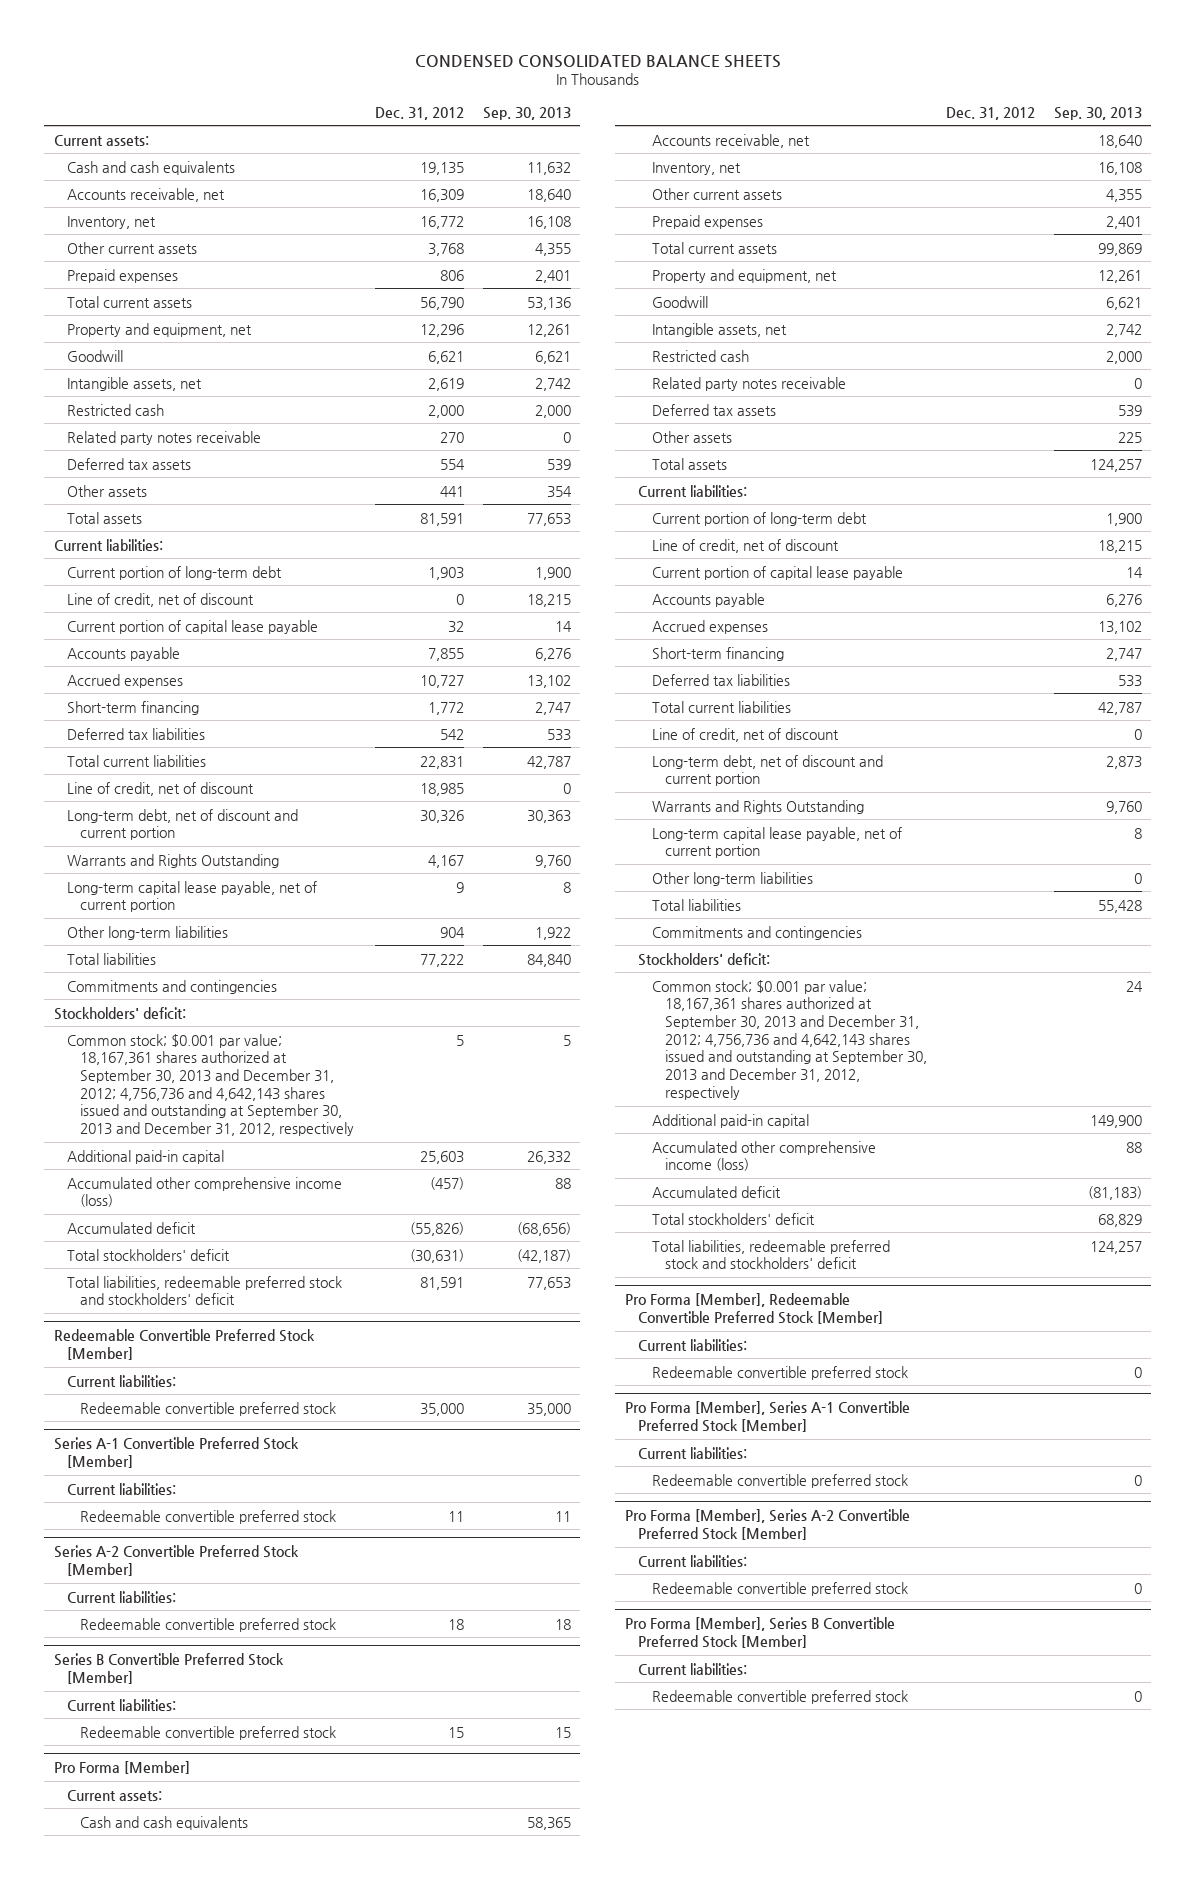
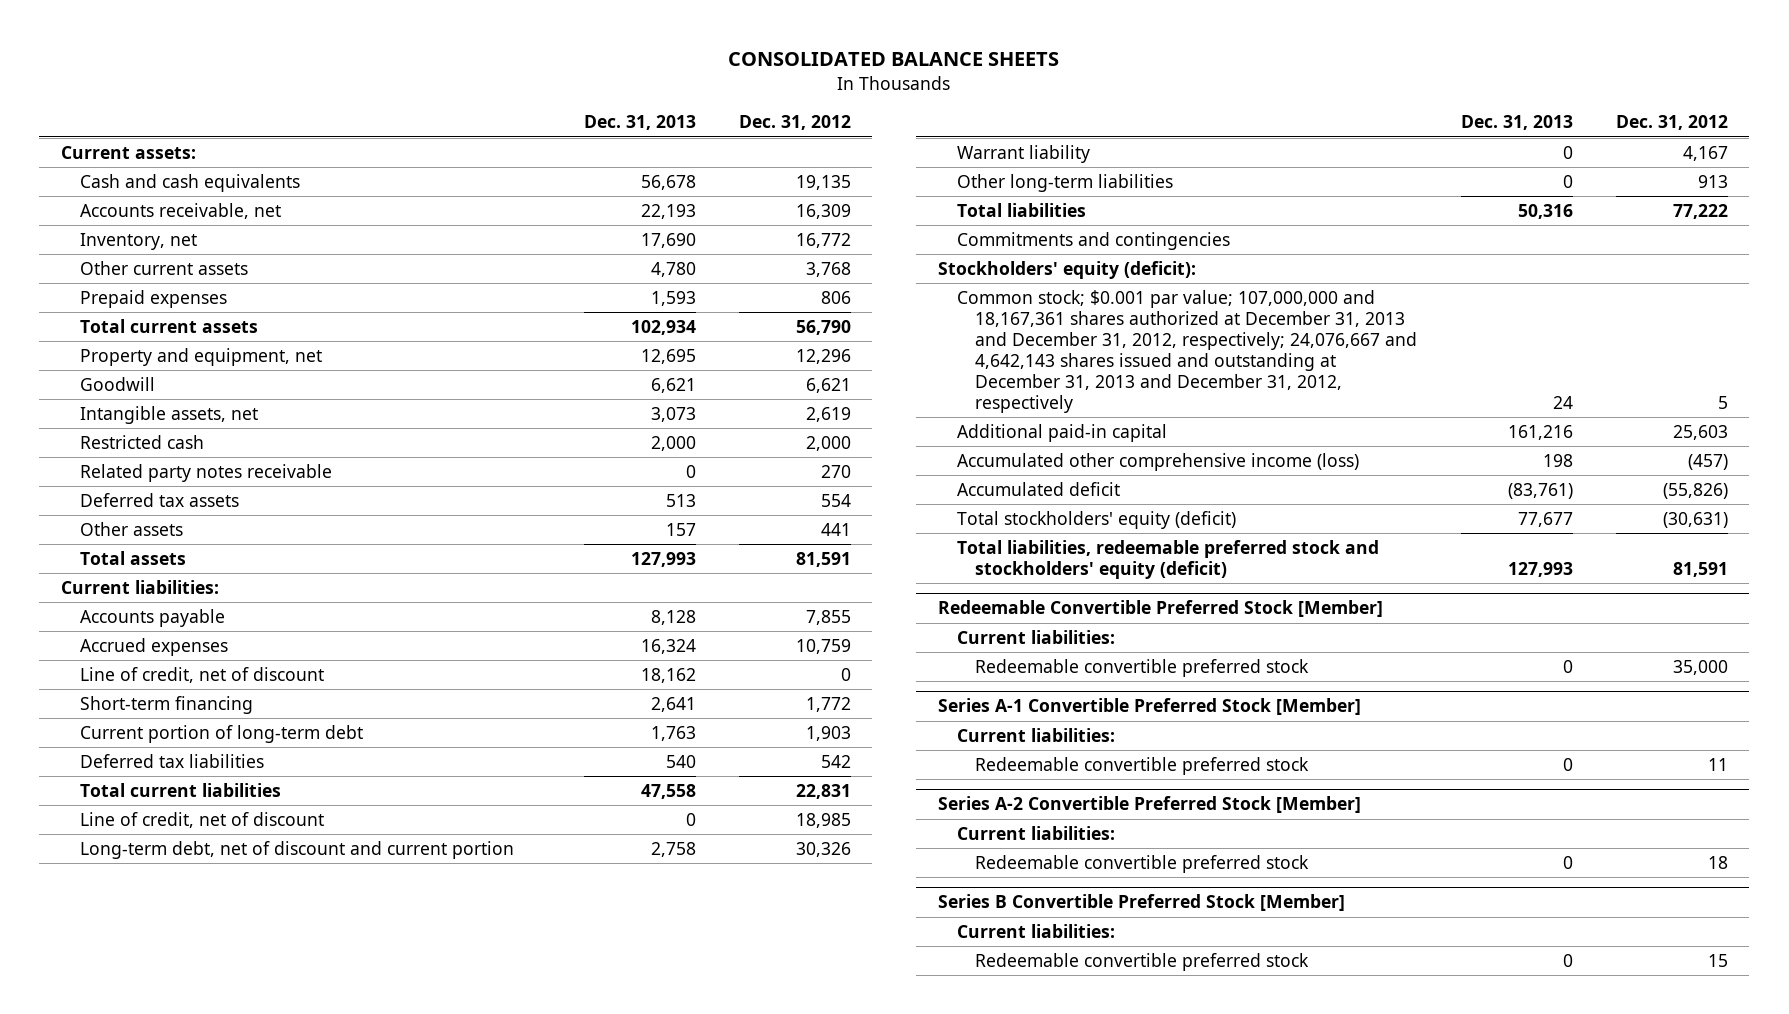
[414,54,781,68] CONDENSED CONSOLIDATED BALANCE SHEETS -> [728,52,1060,67] CONSOLIDATED BALANCE SHEETS
[482,106,571,120] Sep. 30, 2013 -> none
none -> [583,115,696,131] Dec. 31, 2013
[67,619,319,634] Current portion of capital lease payable -> none
[419,674,464,688] 10,727 -> [795,638,851,654] 10,759
[67,592,255,607] Line of credit, net of discount -> [79,666,324,683] Line of credit, net of discount
[67,565,283,580] Current portion of long-term debt -> [79,724,363,743] Current portion of long-term debt
[67,880,318,913] Long-term capital lease payable, net of current portion -> none
[67,853,280,868] Warrants and Rights Outstanding -> [956,144,1090,163] Warrant liability
[439,926,465,938] 904 -> [1697,174,1728,188] 913
[53,1006,186,1020] Stockholders' deficit: -> [937,260,1196,279] Stockholders' equity (deficit):
[67,1033,355,1137] Common stock; $0.001 par value; 18,167,361 shares authorized at September 30, 2013 and December 31, 2012; 4,756,736 and 4,642,143 shares issued and outstanding at September 30, 2013 and December 31, 2012, respectively -> [956,289,1418,413] Common stock; $0.001 par value; 107,000,000 and 18,167,361 shares authorized at December 31, 2013 and December 31, 2012, respectively; 24,076,667 and 4,642,143 shares issued and outstanding at December 31, 2013 and December 31, 2012, respectively
[67,1248,231,1261] Total stockholders' deficit -> [956,510,1236,529] Total stockholders' equity (deficit)
[67,1275,343,1306] Total liabilities, redeemable preferred stock and stockholders' deficit -> [956,539,1379,579] Total liabilities, redeemable preferred stock and stockholders' equity (deficit)
[53,1761,190,1775] Pro Forma [Member] -> none
[67,1789,163,1801] Current assets: -> none
[80,1815,249,1830] Cash and cash equivalents -> none
[651,133,810,148] Accounts receivable, net -> none
[651,161,741,175] Inventory, net -> none
[651,187,782,200] Other current assets -> none
[651,214,763,229] Prepaid expenses -> none
[651,241,777,254] Total current assets -> none
[651,268,837,283] Property and equipment, net -> none
[651,295,708,308] Goodwill -> none
[651,322,787,337] Intangible assets, net -> none
[651,349,749,362] Restricted cash -> none
[651,376,846,391] Related party notes receivable -> none
[651,403,776,416] Deferred tax assets -> none
[651,430,732,443] Other assets -> none
[651,457,727,470] Total assets -> none
[638,484,748,497] Current liabilities: -> none
[651,511,867,526] Current portion of long-term debt -> none
[651,538,839,553] Line of credit, net of discount -> none
[651,565,903,580] Current portion of capital lease payable -> none
[651,592,765,607] Accounts payable -> none
[651,619,768,634] Accrued expenses -> none
[651,646,784,661] Short-term financing -> none
[651,673,790,686] Deferred tax liabilities -> none
[651,700,791,713] Total current liabilities -> none
[651,727,839,742] Line of credit, net of discount -> none
[651,754,883,787] Long-term debt, net of discount and current portion -> none
[651,799,864,814] Warrants and Rights Outstanding -> none
[651,826,902,859] Long-term capital lease payable, net of current portion -> none
[651,871,813,886] Other long-term liabilities -> none
[651,898,741,911] Total liabilities -> none
[651,925,862,940] Commitments and contingencies -> none
[638,952,771,966] Stockholders' deficit: -> none
[651,979,927,1100] Common stock; $0.001 par value; 18,167,361 shares authorized at September 30, 2013 and December 31, 2012; 4,756,736 and 4,642,143 shares issued and outstanding at September 30, 2013 and December 31, 2012, respectively -> none
[651,1113,809,1128] Additional paid-in capital -> none
[651,1140,876,1172] Accumulated other comprehensive income (loss) -> none
[651,1185,781,1198] Accumulated deficit -> none
[651,1212,815,1225] Total stockholders' deficit -> none
[651,1239,890,1270] Total liabilities, redeemable preferred stock and stockholders' deficit -> none
[624,1293,884,1325] Pro Forma [Member], Redeemable Convertible Preferred Stock [Member] -> none
[638,1338,748,1351] Current liabilities: -> none
[651,1365,908,1380] Redeemable convertible preferred stock -> none
[624,1401,910,1433] Pro Forma [Member], Series A-1 Convertible Preferred Stock [Member] -> none
[638,1446,748,1459] Current liabilities: -> none
[651,1473,908,1488] Redeemable convertible preferred stock -> none
[624,1509,910,1541] Pro Forma [Member], Series A-2 Convertible Preferred Stock [Member] -> none
[638,1554,748,1567] Current liabilities: -> none
[651,1581,908,1596] Redeemable convertible preferred stock -> none
[624,1617,895,1649] Pro Forma [Member], Series B Convertible Preferred Stock [Member] -> none
[638,1662,748,1675] Current liabilities: -> none
[651,1689,908,1704] Redeemable convertible preferred stock -> none

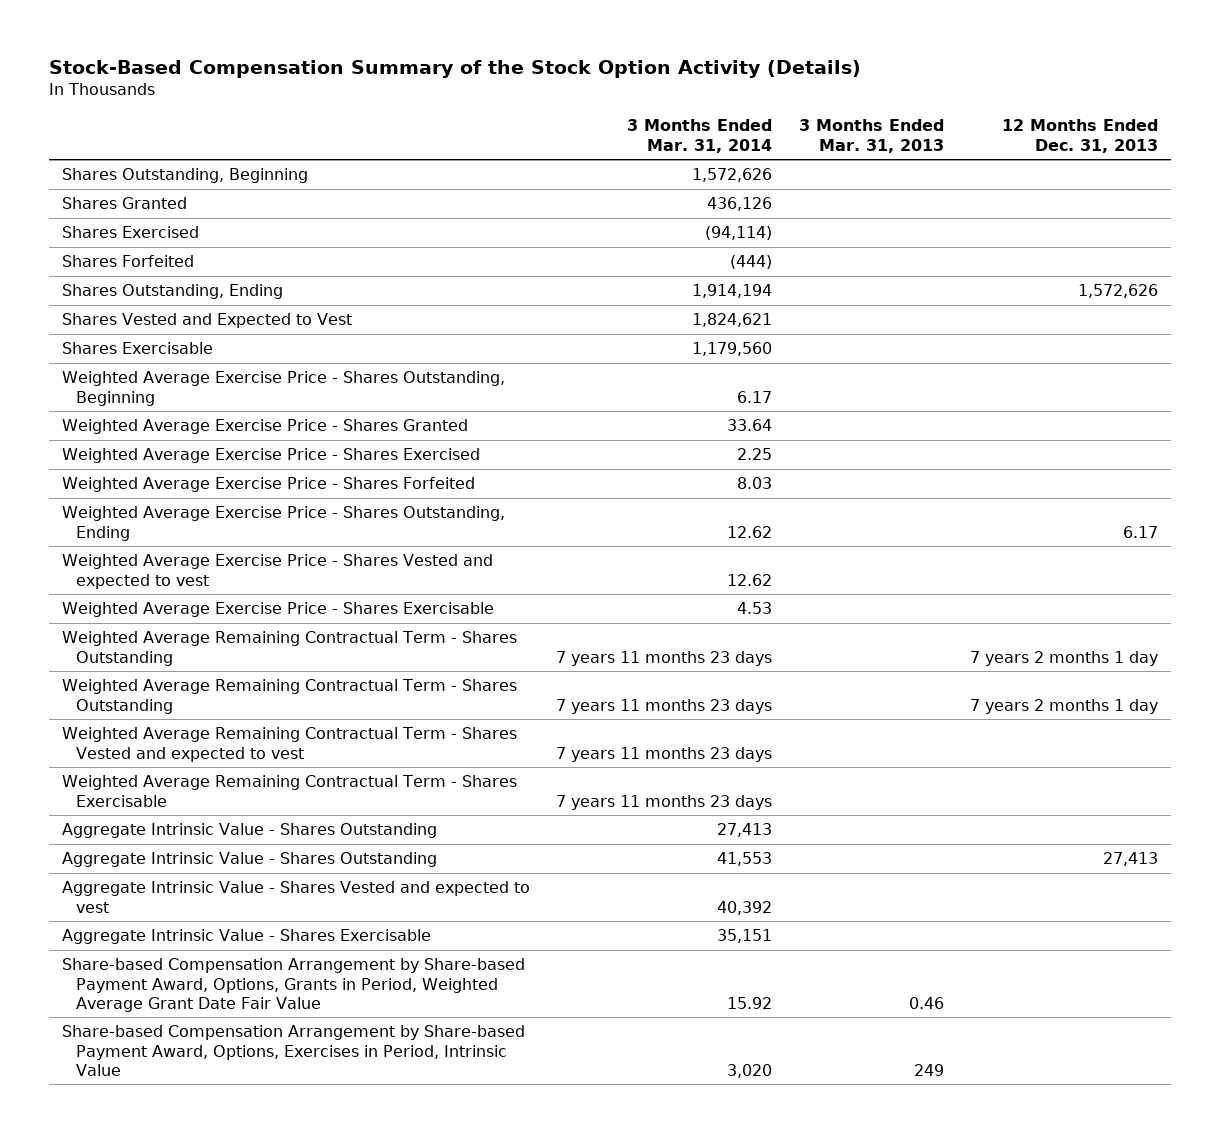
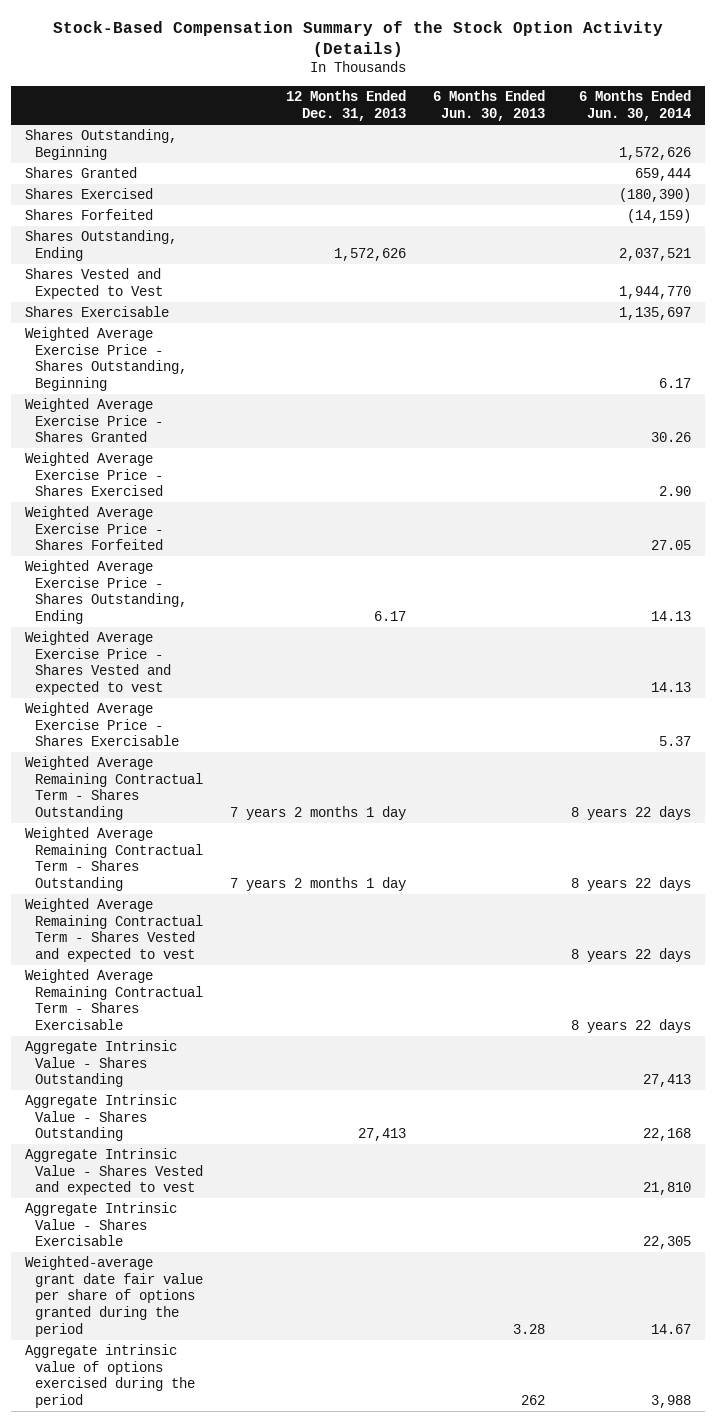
[627,119,773,153] 3 Months Ended Mar. 31, 2014 -> none
[798,119,944,153] 3 Months Ended Mar. 31, 2013 -> none
none -> [432,90,545,122] 6 Months Ended Jun. 30, 2013
none -> [579,90,692,122] 6 Months Ended Jun. 30, 2014
[61,958,525,1012] Share-based Compensation Arrangement by Share-based Payment Award, Options, Grants in Period, Weighted Average Grant Date Fair Value -> [24,1256,204,1337] Weighted-average grant date fair value per share of options granted during the period
[61,1025,525,1076] Share-based Compensation Arrangement by Share-based Payment Award, Options, Exercises in Period, Intrinsic Value -> [24,1344,196,1409] Aggregate intrinsic value of options exercised during the period

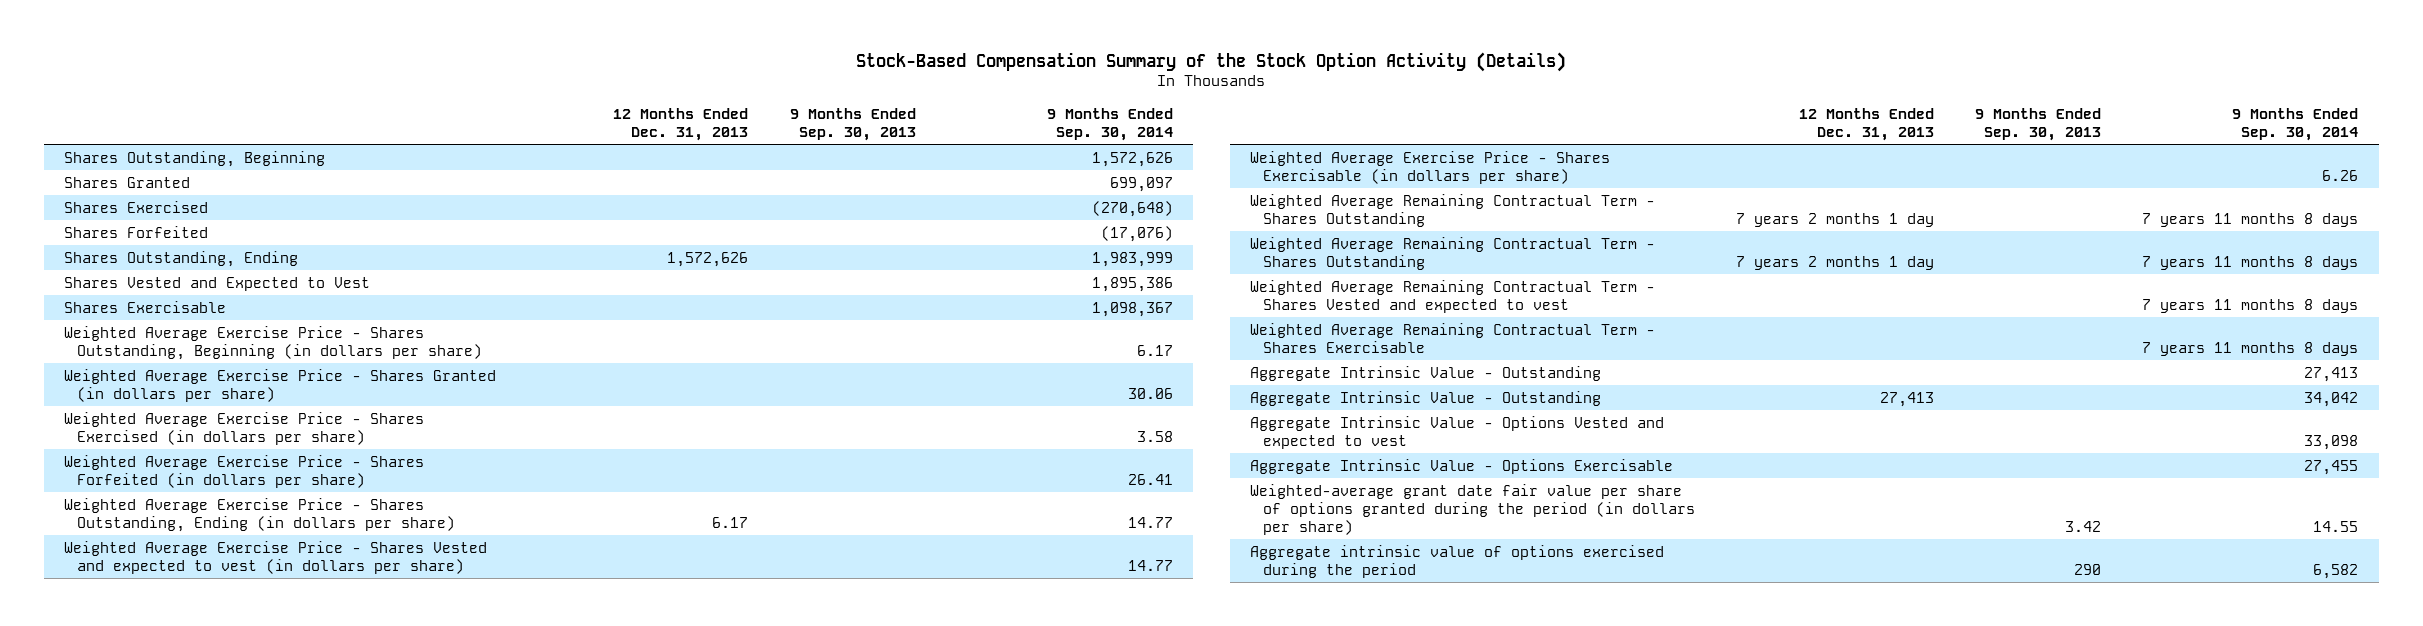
[432,90,545,122] 6 Months Ended Jun. 30, 2013 -> none
[579,90,692,122] 6 Months Ended Jun. 30, 2014 -> none
none -> [789,107,916,141] 9 Months Ended Sep. 30, 2013
none -> [1046,107,1173,141] 9 Months Ended Sep. 30, 2014
[24,327,188,392] Weighted Average Exercise Price - Shares Outstanding, Beginning -> [64,325,483,360] Weighted Average Exercise Price - Shares Outstanding, Beginning (in dollars per share)
[24,398,164,443] Weighted Average Exercise Price - Shares Granted -> [64,368,497,402] Weighted Average Exercise Price - Shares Granted (in dollars per share)
[24,452,164,497] Weighted Average Exercise Price - Shares Exercised -> [64,411,425,445] Weighted Average Exercise Price - Shares Exercised (in dollars per share)
[24,506,164,551] Weighted Average Exercise Price - Shares Forfeited -> [64,454,425,488] Weighted Average Exercise Price - Shares Forfeited (in dollars per share)
[24,560,188,625] Weighted Average Exercise Price - Shares Outstanding, Ending -> [64,497,456,532] Weighted Average Exercise Price - Shares Outstanding, Ending (in dollars per share)
[24,631,172,696] Weighted Average Exercise Price - Shares Vested and expected to vest -> [64,540,488,574] Weighted Average Exercise Price - Shares Vested and expected to vest (in dollars per share)
[24,702,180,747] Weighted Average Exercise Price - Shares Exercisable -> [1250,150,1611,184] Weighted Average Exercise Price - Shares Exercisable (in dollars per share)
[24,1040,177,1088] Aggregate Intrinsic Value - Shares Outstanding -> [1250,365,1602,381] Aggregate Intrinsic Value - Outstanding
[24,1094,177,1142] Aggregate Intrinsic Value - Shares Outstanding -> [1250,390,1602,406] Aggregate Intrinsic Value - Outstanding
[24,1148,204,1196] Aggregate Intrinsic Value - Shares Vested and expected to vest -> [1250,415,1665,449] Aggregate Intrinsic Value - Options Vested and expected to vest
[24,1202,177,1247] Aggregate Intrinsic Value - Shares Exercisable -> [1250,458,1674,474] Aggregate Intrinsic Value - Options Exercisable
[24,1256,204,1337] Weighted-average grant date fair value per share of options granted during the period -> [1250,483,1696,535] Weighted-average grant date fair value per share of options granted during the period (in dollars per share)

